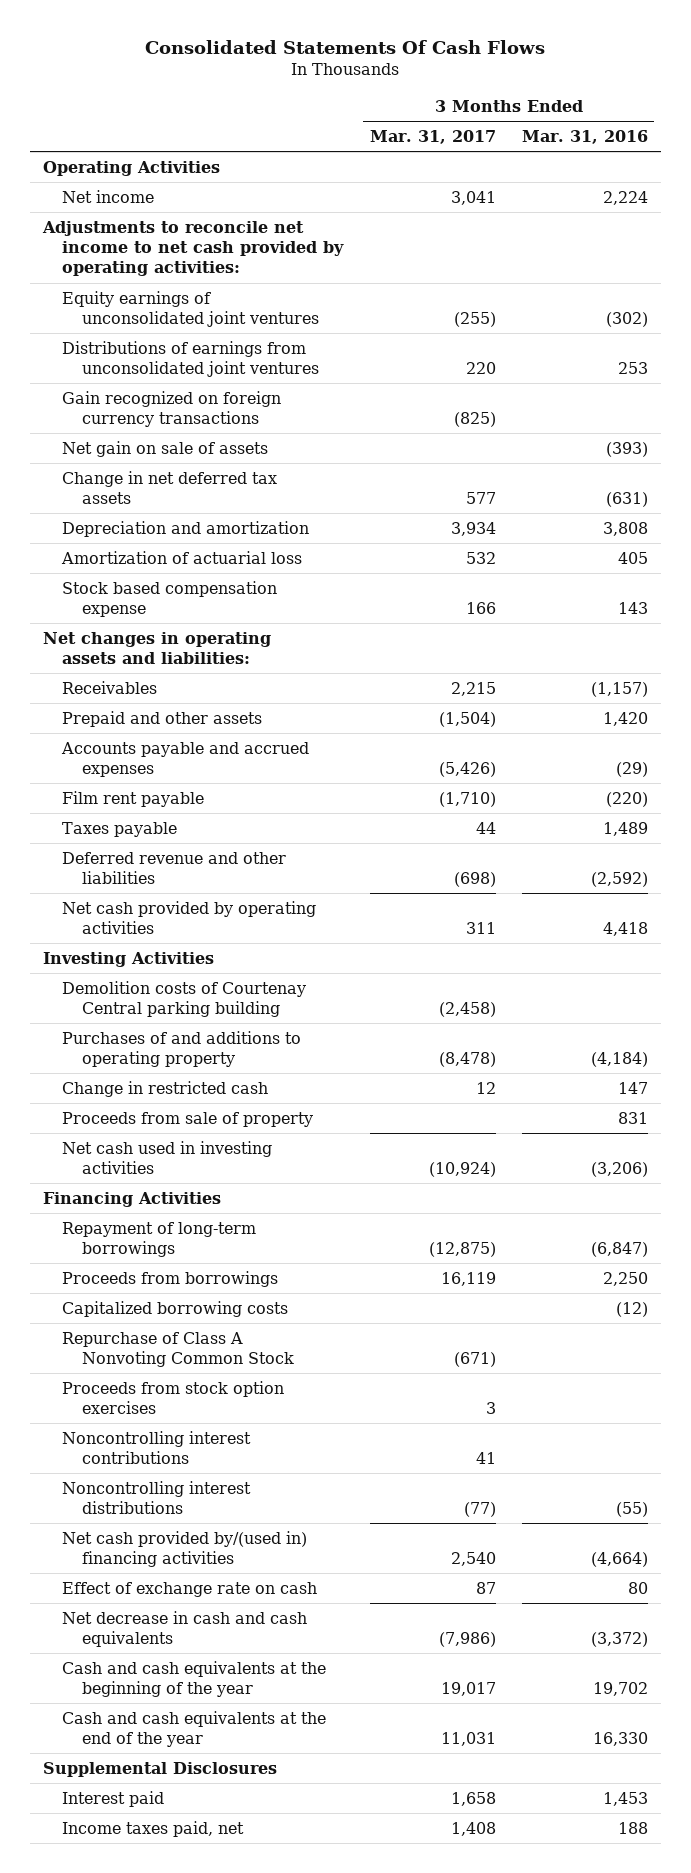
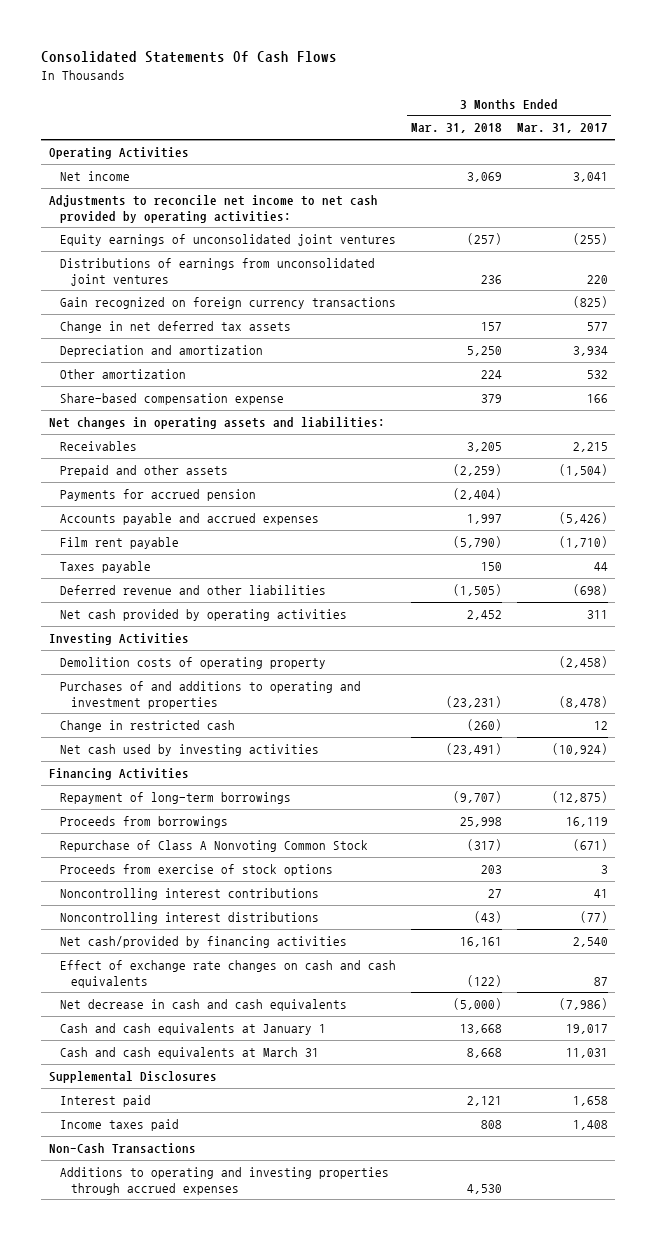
[521,129,648,144] Mar. 31, 2016 -> none
none -> [410,123,502,134] Mar. 31, 2018
[62,440,269,457] Net gain on sale of assets -> none
[61,550,303,564] Amortization of actuarial loss -> [59,368,186,379] Other amortization
[62,580,278,618] Stock based compensation expense -> [59,392,284,405] Share-based compensation expense
none -> [59,488,256,501] Payments for accrued pension
[62,980,307,1018] Demolition costs of Courtenay Central parking building -> [59,656,326,669] Demolition costs of operating property
[62,1030,302,1068] Purchases of and additions to operating property -> [59,680,361,709] Purchases of and additions to operating and investment properties
[62,1111,314,1127] Proceeds from sale of property -> none
[62,1140,273,1175] Net cash used in investing activities -> [59,743,319,756] Net cash used by investing activities
[62,1300,289,1317] Capitalized borrowing costs -> none
[62,1380,285,1415] Proceeds from stock option exercises -> [59,863,333,876] Proceeds from exercise of stock options
[62,1530,308,1568] Net cash provided by/(used in) financing activities -> [59,935,347,948] Net cash/provided by financing activities
[62,1581,318,1597] Effect of exchange rate on cash -> [59,959,396,988] Effect of exchange rate changes on cash and cash equivalents
[62,1660,327,1698] Cash and cash equivalents at the beginning of the year -> [59,1022,326,1035] Cash and cash equivalents at January 1
[62,1710,327,1748] Cash and cash equivalents at the end of the year -> [59,1046,319,1059] Cash and cash equivalents at March 31
[62,1820,245,1837] Income taxes paid, net -> [59,1118,179,1131] Income taxes paid
none -> [48,1142,196,1154] Non-Cash Transactions
none -> [59,1166,389,1195] Additions to operating and investing properties through accrued expenses

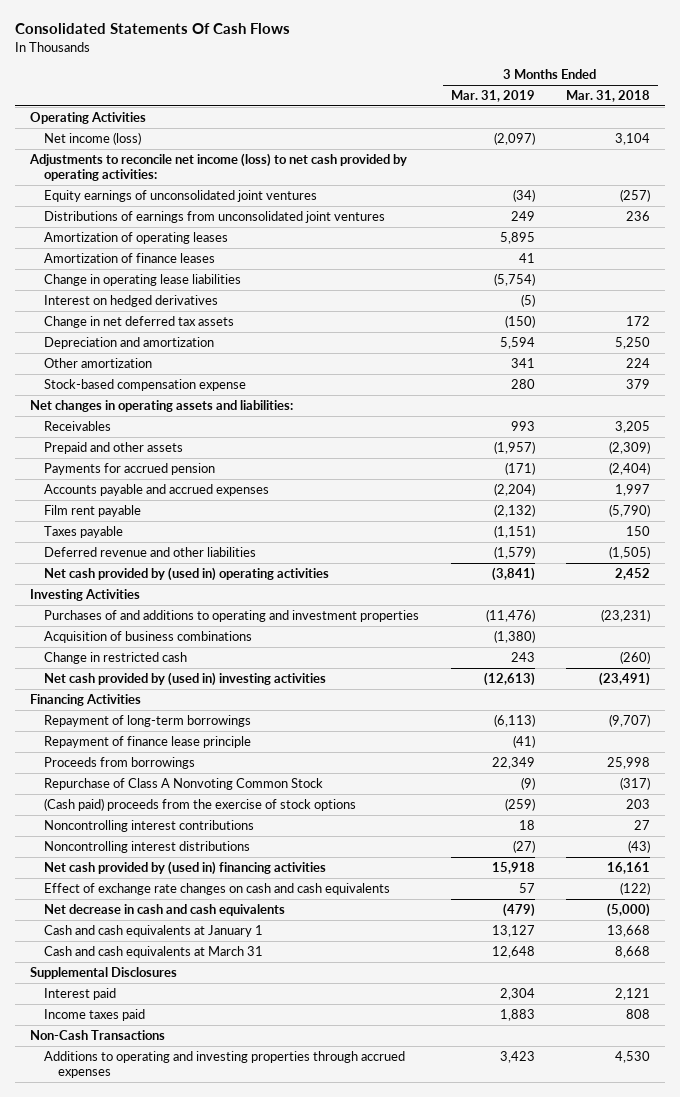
[516,123,608,134] Mar. 31, 2017 -> none
none -> [450,90,535,103] Mar. 31, 2019
[59,170,130,181] Net income -> [44,131,142,145] Net income (loss)
[466,171,502,182] 3,069 -> [614,132,650,145] 3,104
[48,194,378,223] Adjustments to reconcile net income to net cash provided by operating activities: -> [29,152,408,181] Adjustments to reconcile net income (loss) to net cash provided by operating activities:
[59,296,396,309] Gain recognized on foreign currency transactions -> none
none -> [44,231,229,244] Amortization of operating leases
none -> [44,252,216,263] Amortization of finance leases
none -> [44,273,242,286] Change in operating lease liabilities
none -> [44,294,219,307] Interest on hedged derivatives
[480,321,502,331] 157 -> [625,315,650,326] 172
[59,392,284,405] Share-based compensation expense -> [44,378,247,391] Stock-based compensation expense
[452,463,502,476] (2,259) -> [608,440,650,454] (2,309)
[59,608,347,621] Net cash provided by operating activities -> [44,566,330,581] Net cash provided by (used in) operating activities
[59,656,326,669] Demolition costs of operating property -> none
none -> [44,630,253,643] Acquisition of business combinations
[59,743,319,756] Net cash used by investing activities -> [44,671,327,686] Net cash provided by (used in) investing activities
none -> [44,735,252,748] Repayment of finance lease principle
[59,863,333,876] Proceeds from exercise of stock options -> [44,797,357,811] (Cash paid) proceeds from the exercise of stock options
[59,935,347,948] Net cash/provided by financing activities -> [44,860,327,875] Net cash provided by (used in) financing activities

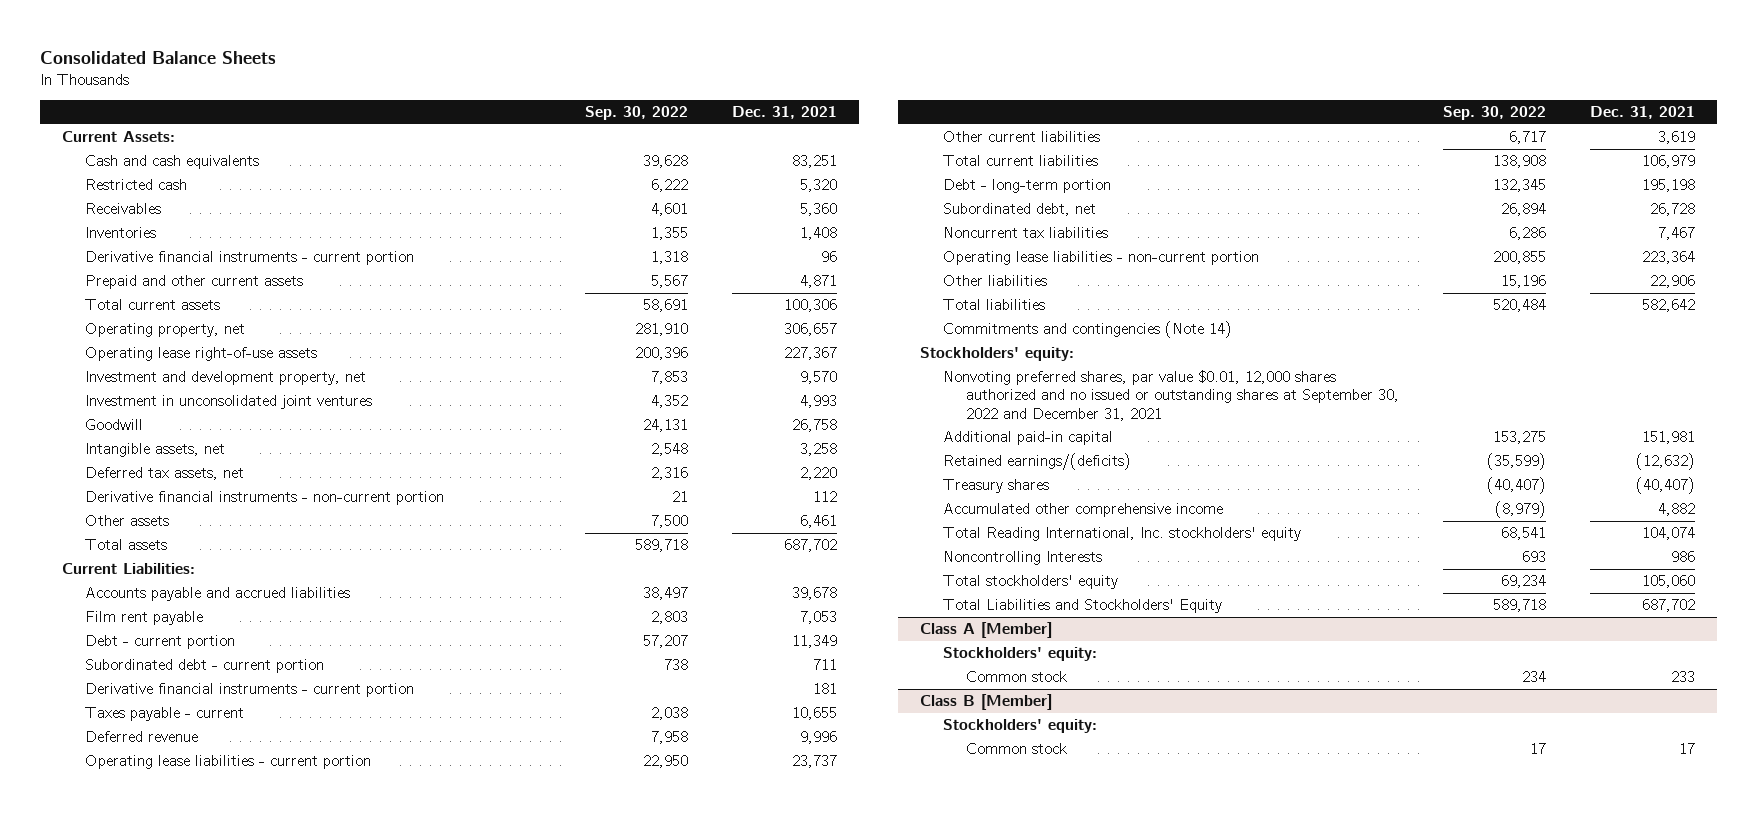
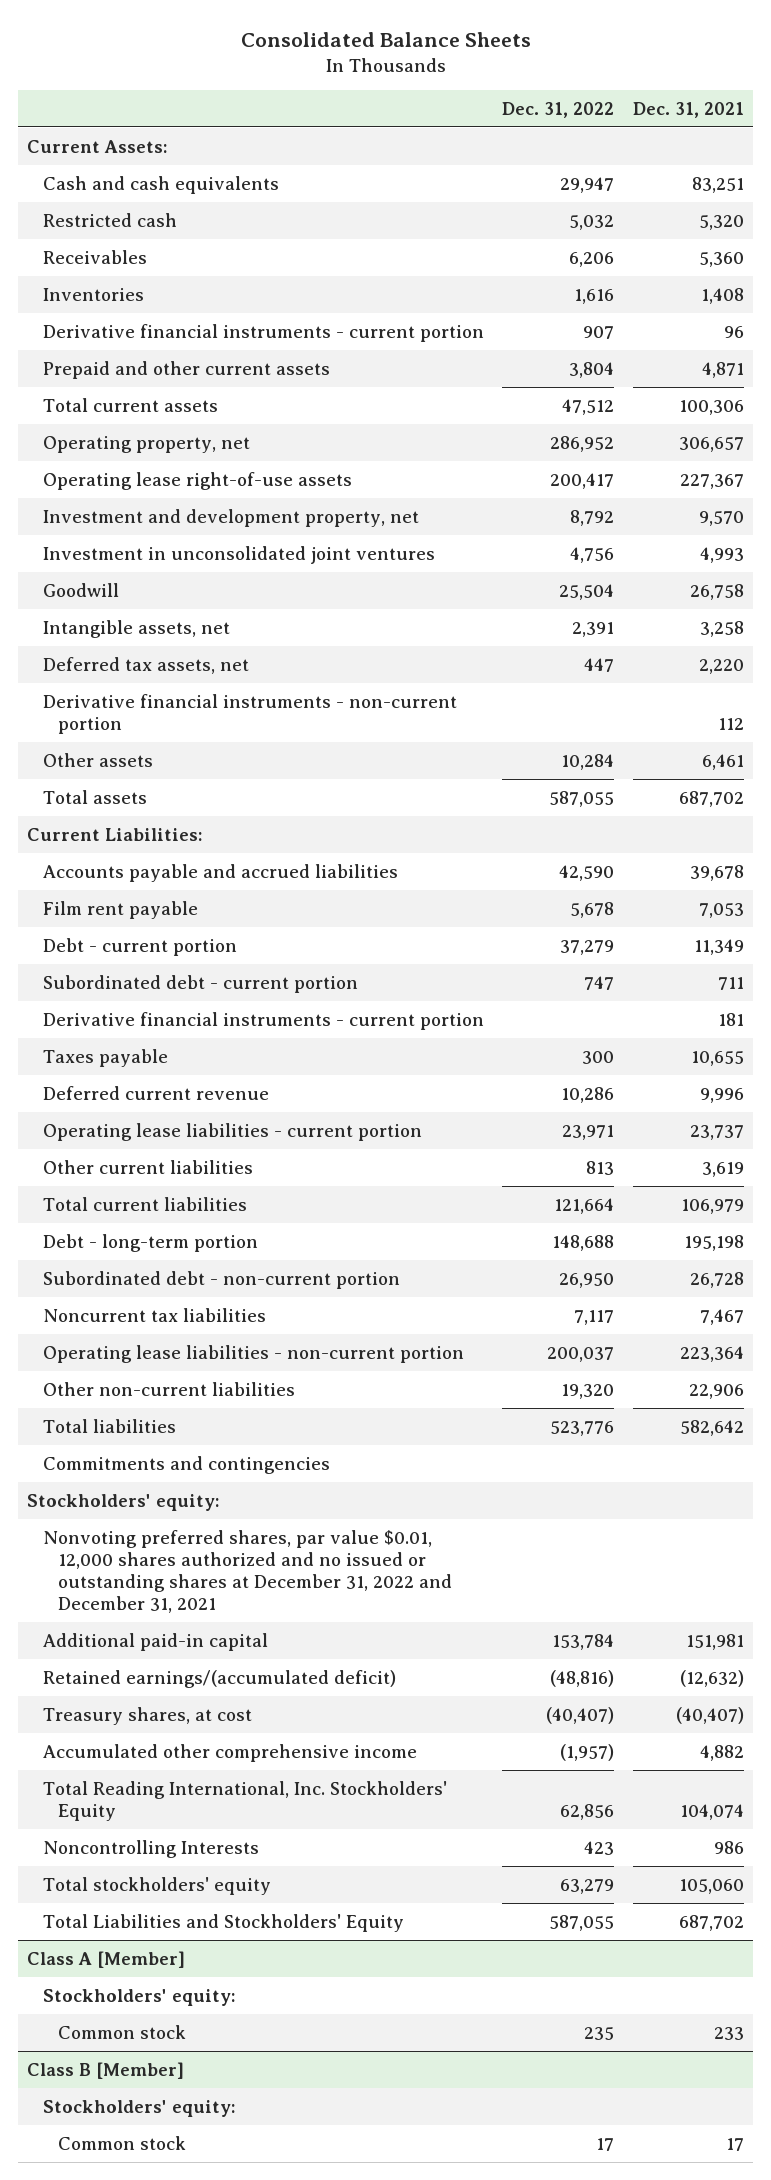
[585,106,689,121] Sep. 30, 2022 -> none
none -> [502,101,615,118] Dec. 31, 2022
[84,707,244,722] Taxes payable - current -> [42,1048,168,1067] Taxes payable
[84,731,198,743] Deferred revenue -> [42,1085,269,1100] Deferred current revenue
[942,203,1096,217] Subordinated debt, net -> [42,1270,400,1289] Subordinated debt - non-current portion
[942,275,1047,287] Other liabilities -> [42,1381,295,1396] Other non-current liabilities
[942,321,1232,339] Commitments and contingencies (Note 14) -> [42,1455,330,1474] Commitments and contingencies
[942,370,1399,421] Nonvoting preferred shares, par value $0.01, 12,000 shares authorized and no issued or outstanding shares at September 30, 2022 and December 31, 2021 -> [42,1529,452,1614] Nonvoting preferred shares, par value $0.01, 12,000 shares authorized and no issued or outstanding shares at December 31, 2022 and December 31, 2021
[942,453,1131,471] Retained earnings/(deficits) -> [42,1669,396,1688] Retained earnings/(accumulated deficit)
[942,479,1049,494] Treasury shares -> [42,1706,252,1725] Treasury shares, at cost
[942,527,1301,542] Total Reading International, Inc. stockholders' equity -> [42,1780,447,1821] Total Reading International, Inc. Stockholders' Equity

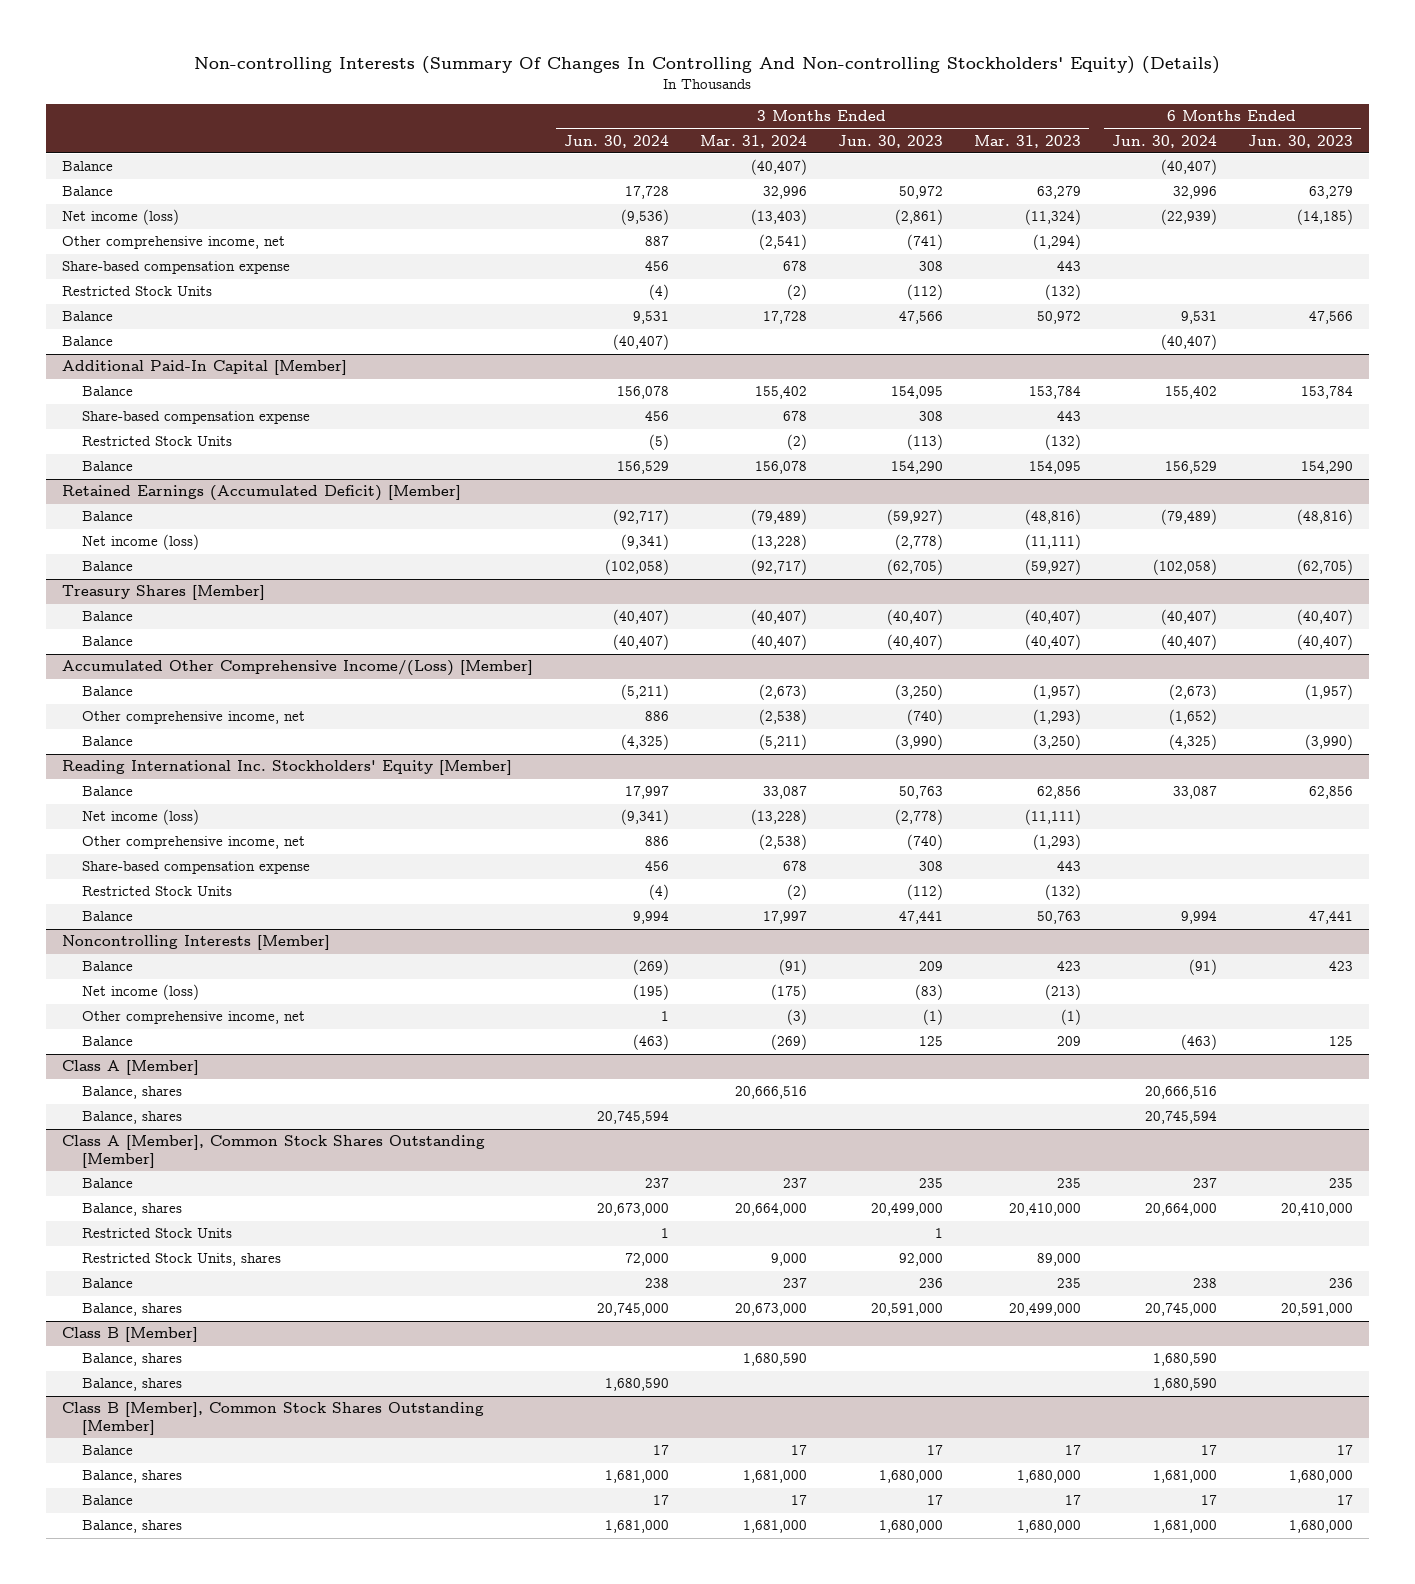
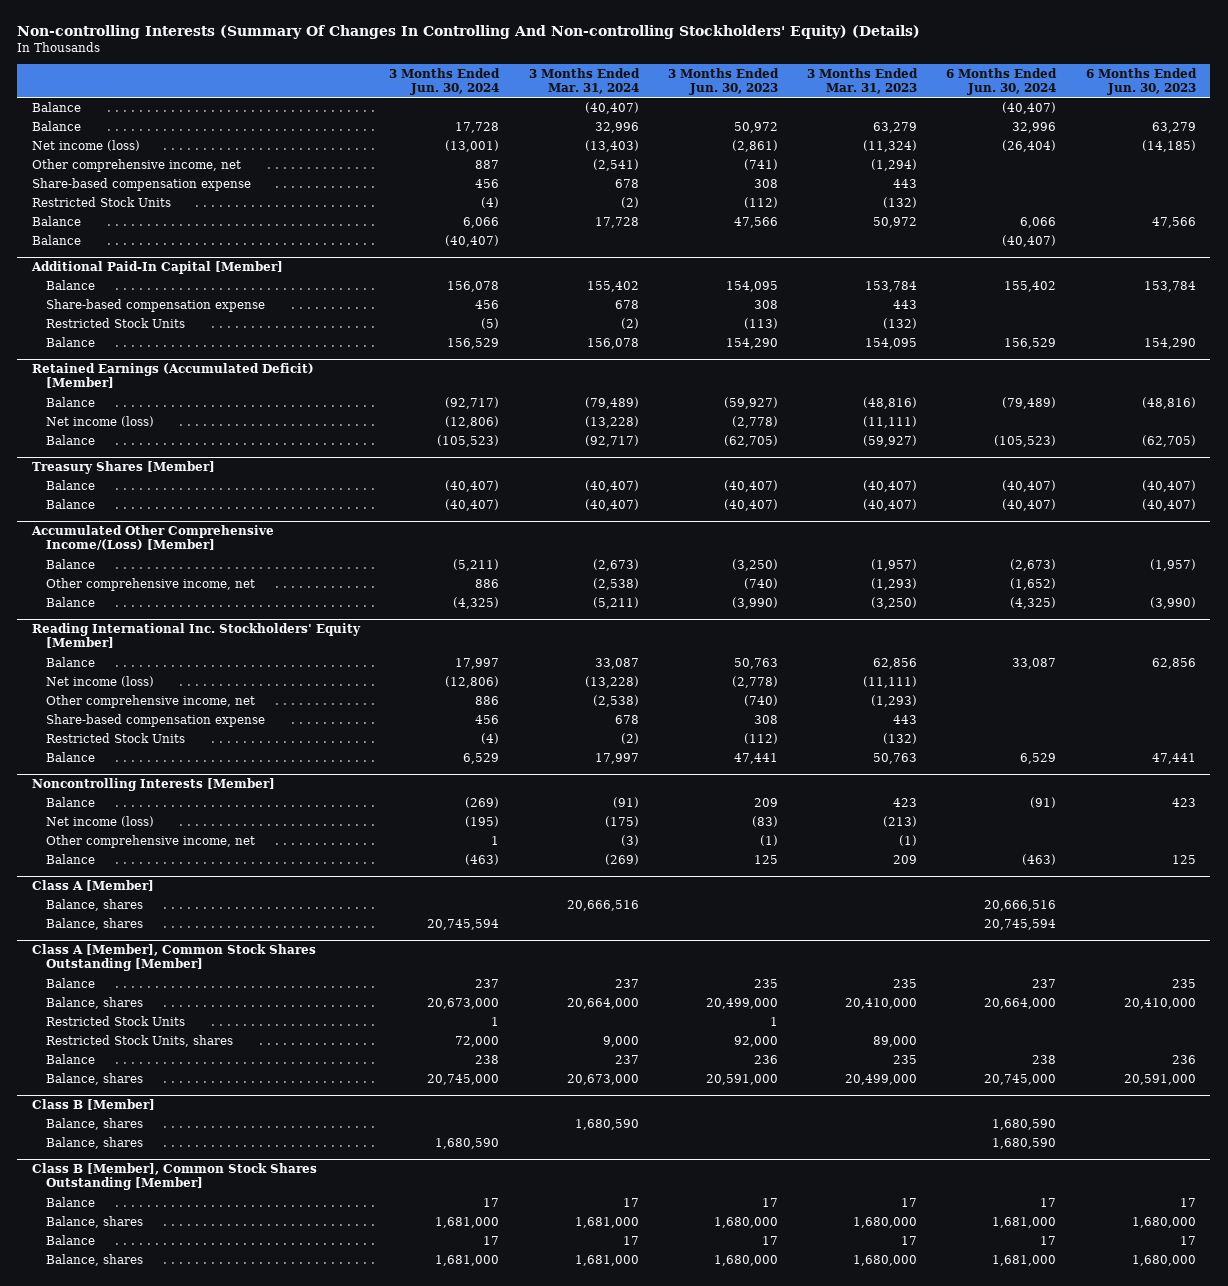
[620,209,669,226] (9,536) -> [445,139,500,152] (13,001)
[1160,209,1217,226] (22,939) -> [1002,139,1057,152] (26,404)
[632,311,669,325] 9,531 -> [463,216,500,228] 6,066
[1180,311,1217,325] 9,531 -> [1020,216,1057,228] 6,066
[620,534,669,551] (9,341) -> [445,415,500,428] (12,806)
[604,559,669,576] (102,058) -> [437,434,500,447] (105,523)
[1152,559,1217,576] (102,058) -> [994,434,1057,447] (105,523)
[620,809,669,826] (9,341) -> [445,675,500,688] (12,806)
[632,911,669,925] 9,994 -> [463,752,500,764] 6,529
[1180,911,1217,925] 9,994 -> [1020,752,1057,764] 6,529

